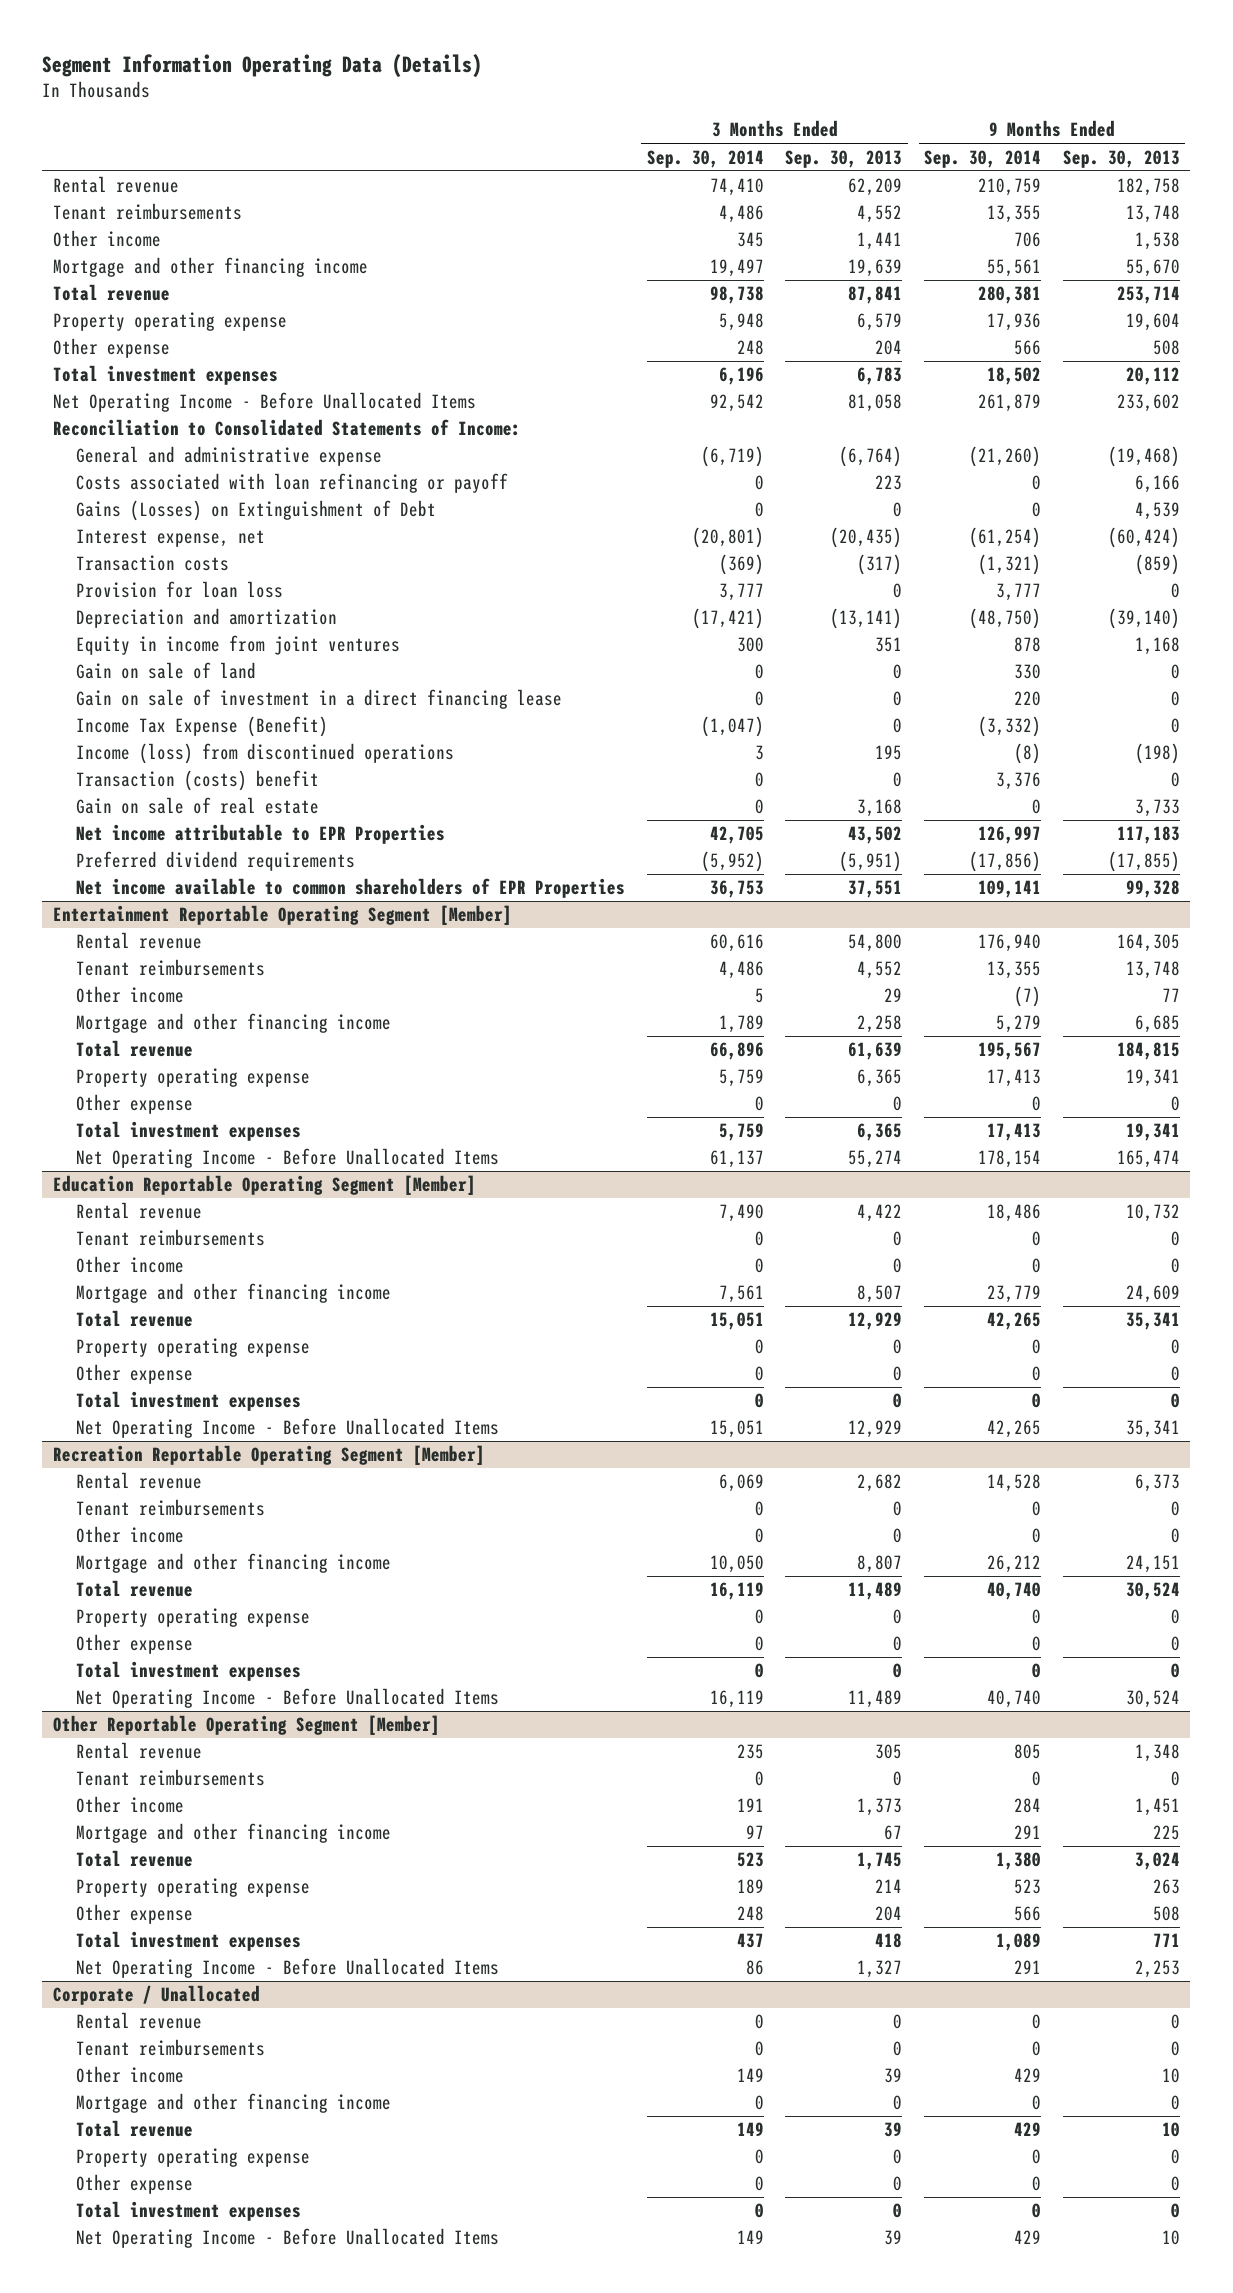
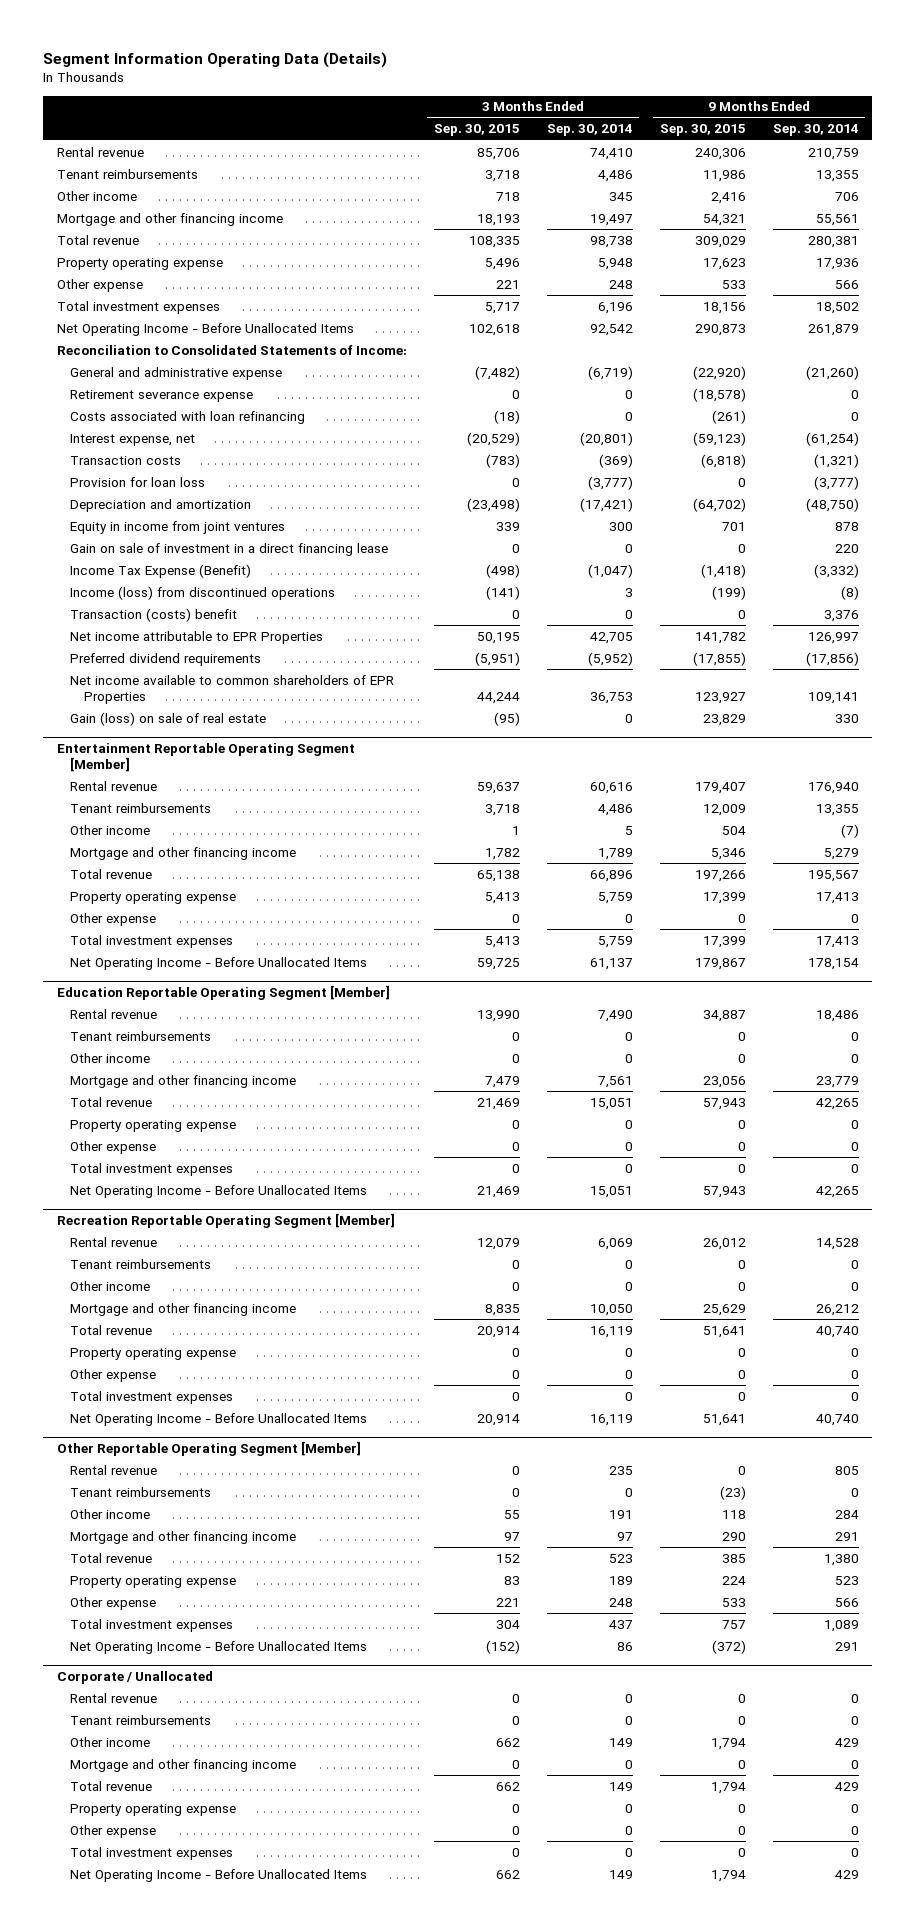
[785,149,903,168] Sep. 30, 2013 -> none
[1062,149,1180,168] Sep. 30, 2013 -> none
none -> [433,124,520,137] Sep. 30, 2015
none -> [659,124,746,137] Sep. 30, 2015
[76,500,437,522] Gains (Losses) on Extinguishment of Debt -> none
none -> [70,389,254,402] Retirement severance expense
[76,473,509,494] Costs associated with loan refinancing or payoff -> [70,410,306,424] Costs associated with loan refinancing
[718,583,764,602] 3,777 -> [587,475,633,490] (3,777)
[996,583,1042,602] 3,777 -> [813,475,859,490] (3,777)
[76,662,257,680] Gain on sale of land -> none
[76,797,320,815] Gain on sale of real estate -> none
none -> [70,711,267,726] Gain (loss) on sale of real estate

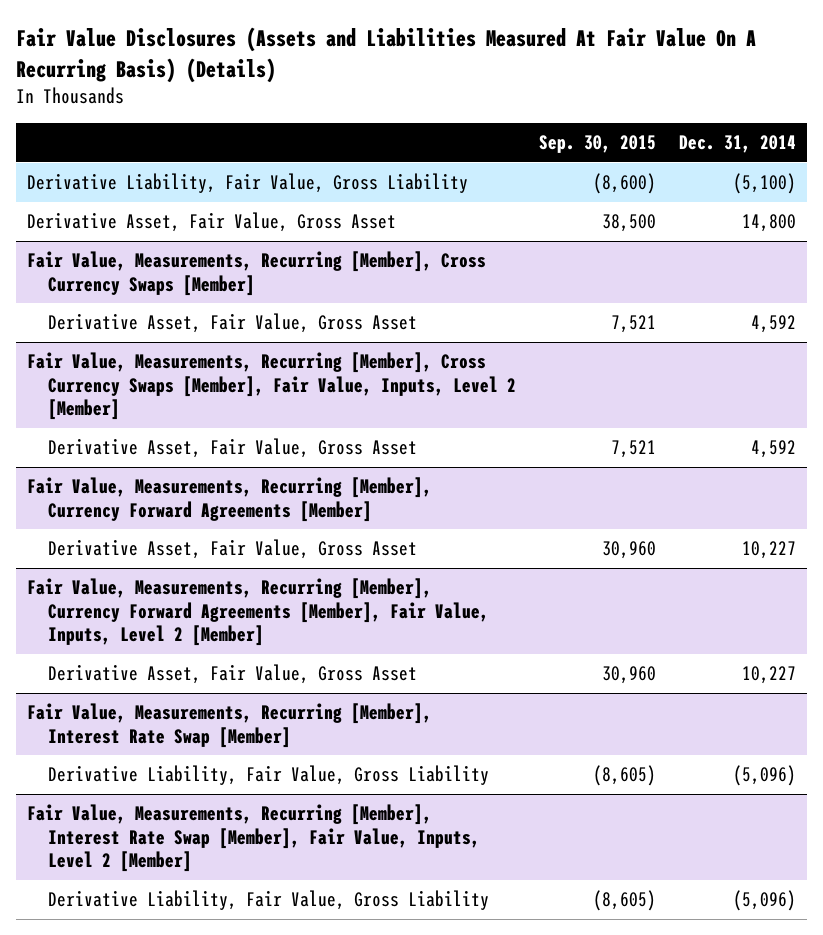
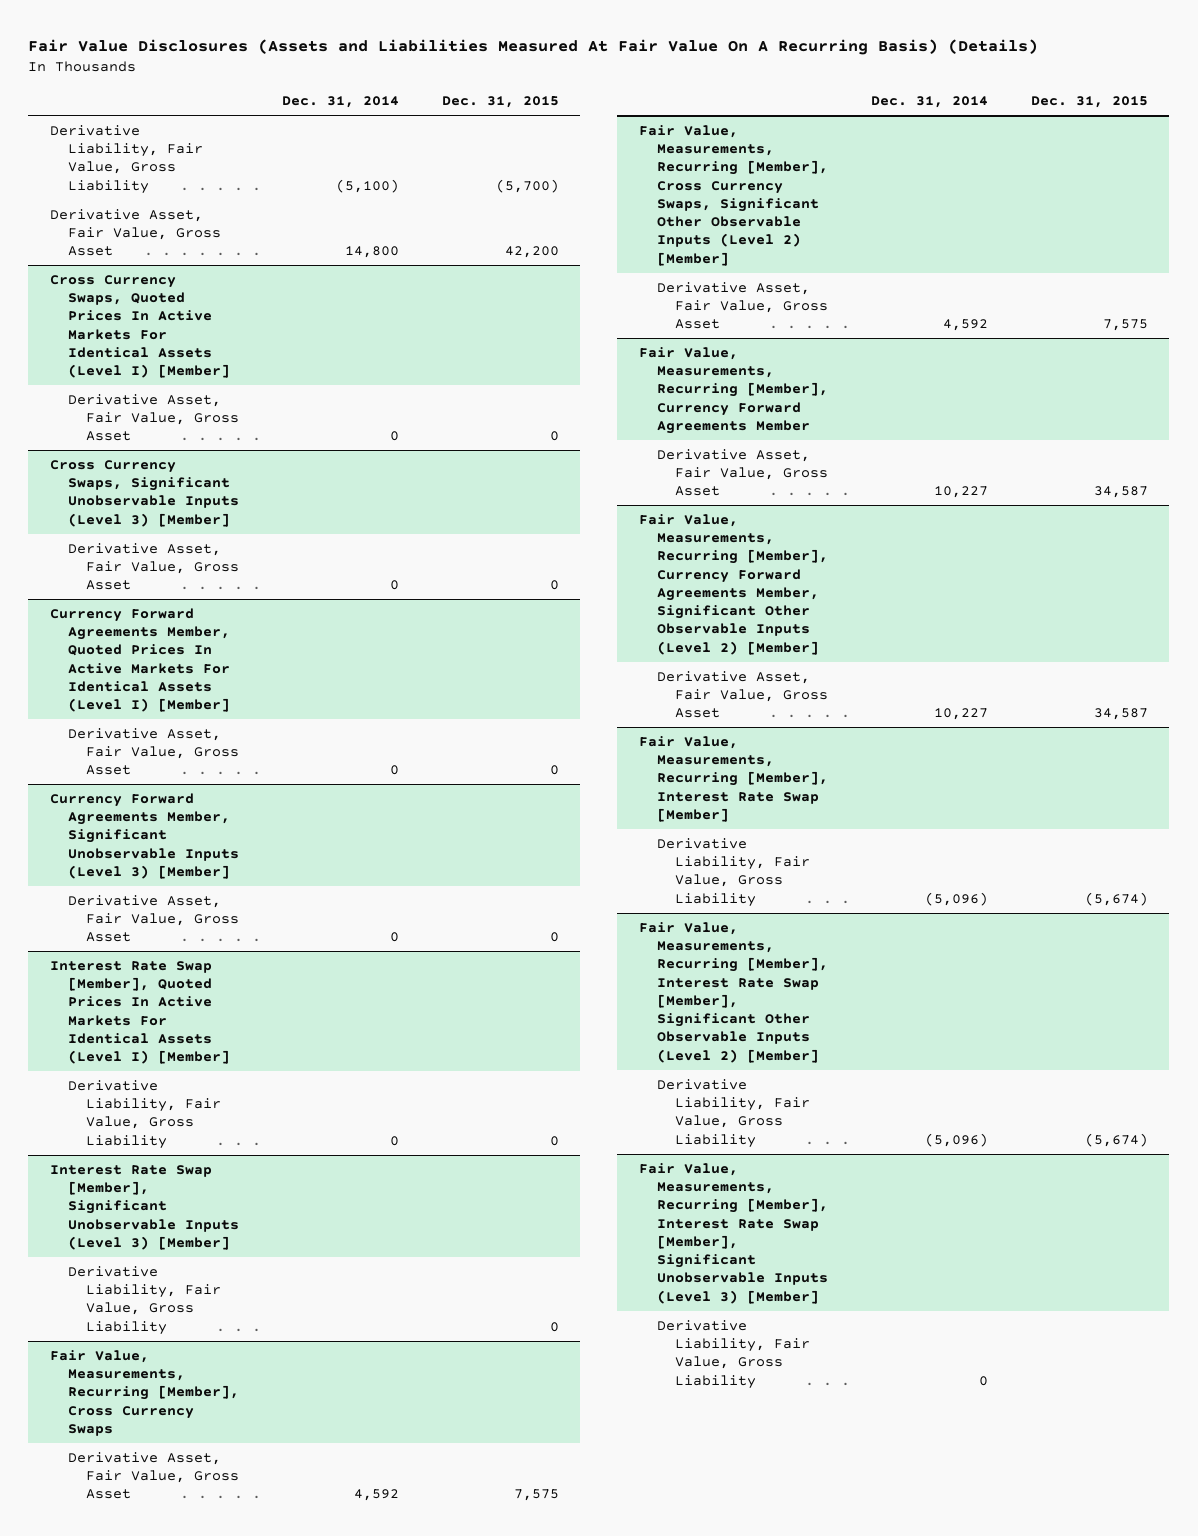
[538,134,656,153] Sep. 30, 2015 -> none
none -> [441,96,559,109] Dec. 31, 2015
none -> [49,274,230,379] Cross Currency Swaps, Quoted Prices In Active Markets For Identical Assets (Level I) [Member]
none -> [67,393,240,442] Derivative Asset, Fair Value, Gross Asset
none -> [49,459,239,527] Cross Currency Swaps, Significant Unobservable Inputs (Level 3) [Member]
none -> [67,542,240,591] Derivative Asset, Fair Value, Gross Asset
none -> [49,607,230,713] Currency Forward Agreements Member, Quoted Prices In Active Markets For Identical Assets (Level I) [Member]
none -> [67,727,240,776] Derivative Asset, Fair Value, Gross Asset
none -> [49,792,239,879] Currency Forward Agreements Member, Significant Unobservable Inputs (Level 3) [Member]
none -> [67,894,240,943] Derivative Asset, Fair Value, Gross Asset
none -> [49,960,230,1065] Interest Rate Swap [Member], Quoted Prices In Active Markets For Identical Assets (Level I) [Member]
none -> [67,1079,222,1149] Derivative Liability, Fair Value, Gross Liability
none -> [49,1164,239,1250] Interest Rate Swap [Member], Significant Unobservable Inputs (Level 3) [Member]
none -> [67,1265,222,1335] Derivative Liability, Fair Value, Gross Liability
[27,251,487,296] Fair Value, Measurements, Recurring [Member], Cross Currency Swaps [Member] -> [49,1349,239,1436] Fair Value, Measurements, Recurring [Member], Cross Currency Swaps
[27,352,516,421] Fair Value, Measurements, Recurring [Member], Cross Currency Swaps [Member], Fair Value, Inputs, Level 2 [Member] -> [638,124,829,266] Fair Value, Measurements, Recurring [Member], Cross Currency Swaps, Significant Other Observable Inputs (Level 2) [Member]
[27,477,433,522] Fair Value, Measurements, Recurring [Member], Currency Forward Agreements [Member] -> [638,346,829,434] Fair Value, Measurements, Recurring [Member], Currency Forward Agreements Member
[27,578,489,647] Fair Value, Measurements, Recurring [Member], Currency Forward Agreements [Member], Fair Value, Inputs, Level 2 [Member] -> [638,513,829,655] Fair Value, Measurements, Recurring [Member], Currency Forward Agreements Member, Significant Other Observable Inputs (Level 2) [Member]
[27,804,480,873] Fair Value, Measurements, Recurring [Member], Interest Rate Swap [Member], Fair Value, Inputs, Level 2 [Member] -> [638,921,829,1063] Fair Value, Measurements, Recurring [Member], Interest Rate Swap [Member], Significant Other Observable Inputs (Level 2) [Member]
none -> [638,1162,829,1304] Fair Value, Measurements, Recurring [Member], Interest Rate Swap [Member], Significant Unobservable Inputs (Level 3) [Member]
none -> [657,1319,811,1389] Derivative Liability, Fair Value, Gross Liability

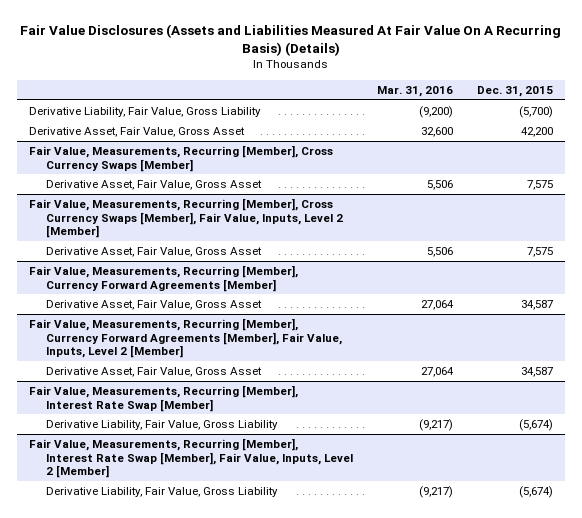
[281,96,399,109] Dec. 31, 2014 -> none
none -> [377,85,454,97] Mar. 31, 2016
[49,274,230,379] Cross Currency Swaps, Quoted Prices In Active Markets For Identical Assets (Level I) [Member] -> none
[67,393,240,442] Derivative Asset, Fair Value, Gross Asset -> none
[49,459,239,527] Cross Currency Swaps, Significant Unobservable Inputs (Level 3) [Member] -> none
[67,542,240,591] Derivative Asset, Fair Value, Gross Asset -> none
[49,607,230,713] Currency Forward Agreements Member, Quoted Prices In Active Markets For Identical Assets (Level I) [Member] -> none
[67,727,240,776] Derivative Asset, Fair Value, Gross Asset -> none
[49,792,239,879] Currency Forward Agreements Member, Significant Unobservable Inputs (Level 3) [Member] -> none
[67,894,240,943] Derivative Asset, Fair Value, Gross Asset -> none
[49,960,230,1065] Interest Rate Swap [Member], Quoted Prices In Active Markets For Identical Assets (Level I) [Member] -> none
[67,1079,222,1149] Derivative Liability, Fair Value, Gross Liability -> none
[49,1164,239,1250] Interest Rate Swap [Member], Significant Unobservable Inputs (Level 3) [Member] -> none
[67,1265,222,1335] Derivative Liability, Fair Value, Gross Liability -> none
[49,1349,239,1436] Fair Value, Measurements, Recurring [Member], Cross Currency Swaps -> [28,144,333,172] Fair Value, Measurements, Recurring [Member], Cross Currency Swaps [Member]
[638,124,829,266] Fair Value, Measurements, Recurring [Member], Cross Currency Swaps, Significant Other Observable Inputs (Level 2) [Member] -> [28,197,344,239] Fair Value, Measurements, Recurring [Member], Cross Currency Swaps [Member], Fair Value, Inputs, Level 2 [Member]
[638,346,829,434] Fair Value, Measurements, Recurring [Member], Currency Forward Agreements Member -> [28,264,298,292] Fair Value, Measurements, Recurring [Member], Currency Forward Agreements [Member]
[638,513,829,655] Fair Value, Measurements, Recurring [Member], Currency Forward Agreements Member, Significant Other Observable Inputs (Level 2) [Member] -> [28,317,343,359] Fair Value, Measurements, Recurring [Member], Currency Forward Agreements [Member], Fair Value, Inputs, Level 2 [Member]
[638,921,829,1063] Fair Value, Measurements, Recurring [Member], Interest Rate Swap [Member], Significant Other Observable Inputs (Level 2) [Member] -> [28,437,354,479] Fair Value, Measurements, Recurring [Member], Interest Rate Swap [Member], Fair Value, Inputs, Level 2 [Member]
[638,1162,829,1304] Fair Value, Measurements, Recurring [Member], Interest Rate Swap [Member], Significant Unobservable Inputs (Level 3) [Member] -> none
[657,1319,811,1389] Derivative Liability, Fair Value, Gross Liability -> none

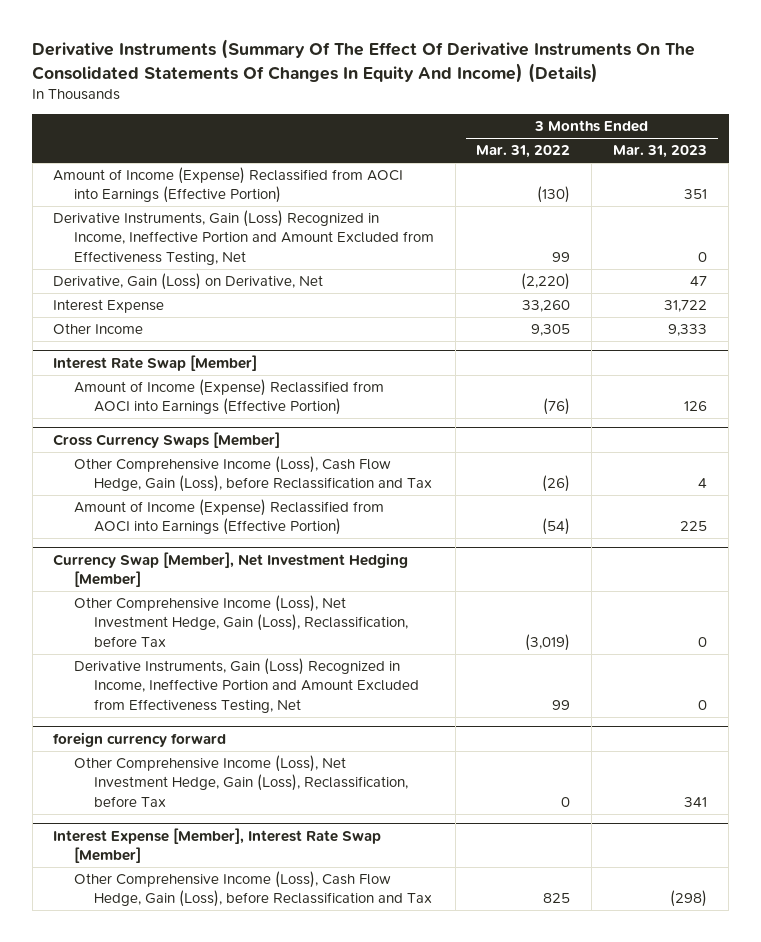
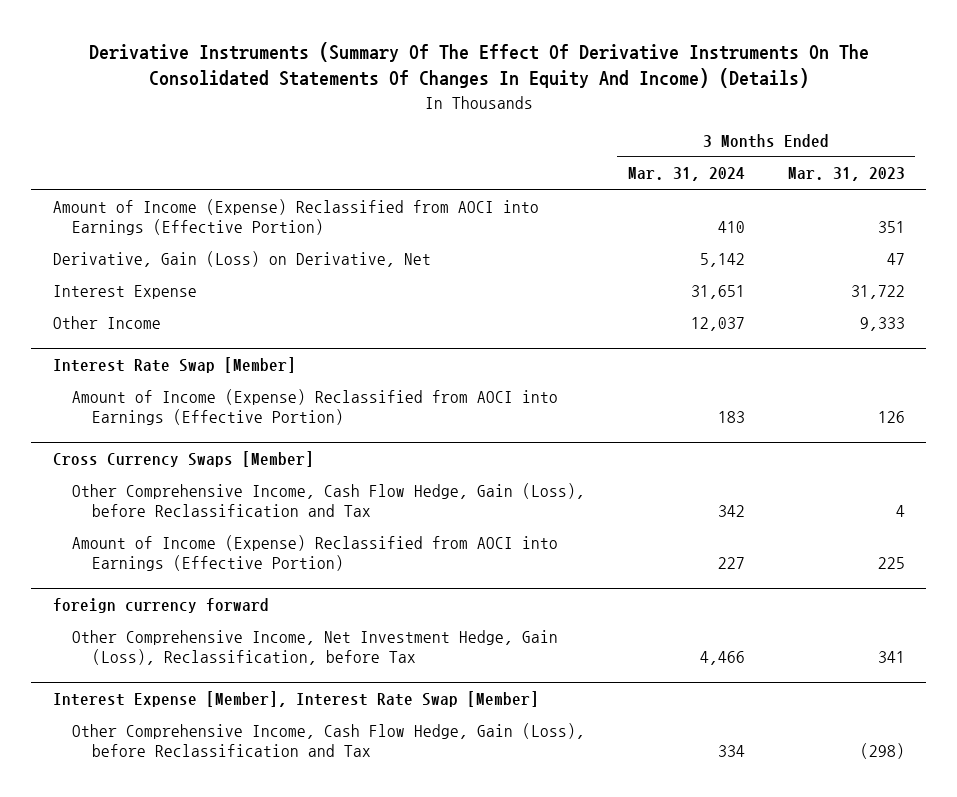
[476,145,571,159] Mar. 31, 2022 -> none
none -> [627,167,745,182] Mar. 31, 2024
[53,210,434,265] Derivative Instruments, Gain (Loss) Recognized in Income, Ineffective Portion and Amount Excluded from Effectiveness Testing, Net -> none
[73,456,432,493] Other Comprehensive Income (Loss), Cash Flow Hedge, Gain (Loss), before Reclassification and Tax -> [72,482,586,517] Other Comprehensive Income, Cash Flow Hedge, Gain (Loss), before Reclassification and Tax
[53,551,409,588] Currency Swap [Member], Net Investment Hedging [Member] -> none
[73,595,408,647] Other Comprehensive Income (Loss), Net Investment Hedge, Gain (Loss), Reclassification, before Tax -> none
[73,658,419,713] Derivative Instruments, Gain (Loss) Recognized in Income, Ineffective Portion and Amount Excluded from Effectiveness Testing, Net -> none
[73,755,408,807] Other Comprehensive Income (Loss), Net Investment Hedge, Gain (Loss), Reclassification, before Tax -> [72,629,559,665] Other Comprehensive Income, Net Investment Hedge, Gain (Loss), Reclassification, before Tax
[73,871,432,908] Other Comprehensive Income (Loss), Cash Flow Hedge, Gain (Loss), before Reclassification and Tax -> [72,722,586,757] Other Comprehensive Income, Cash Flow Hedge, Gain (Loss), before Reclassification and Tax

